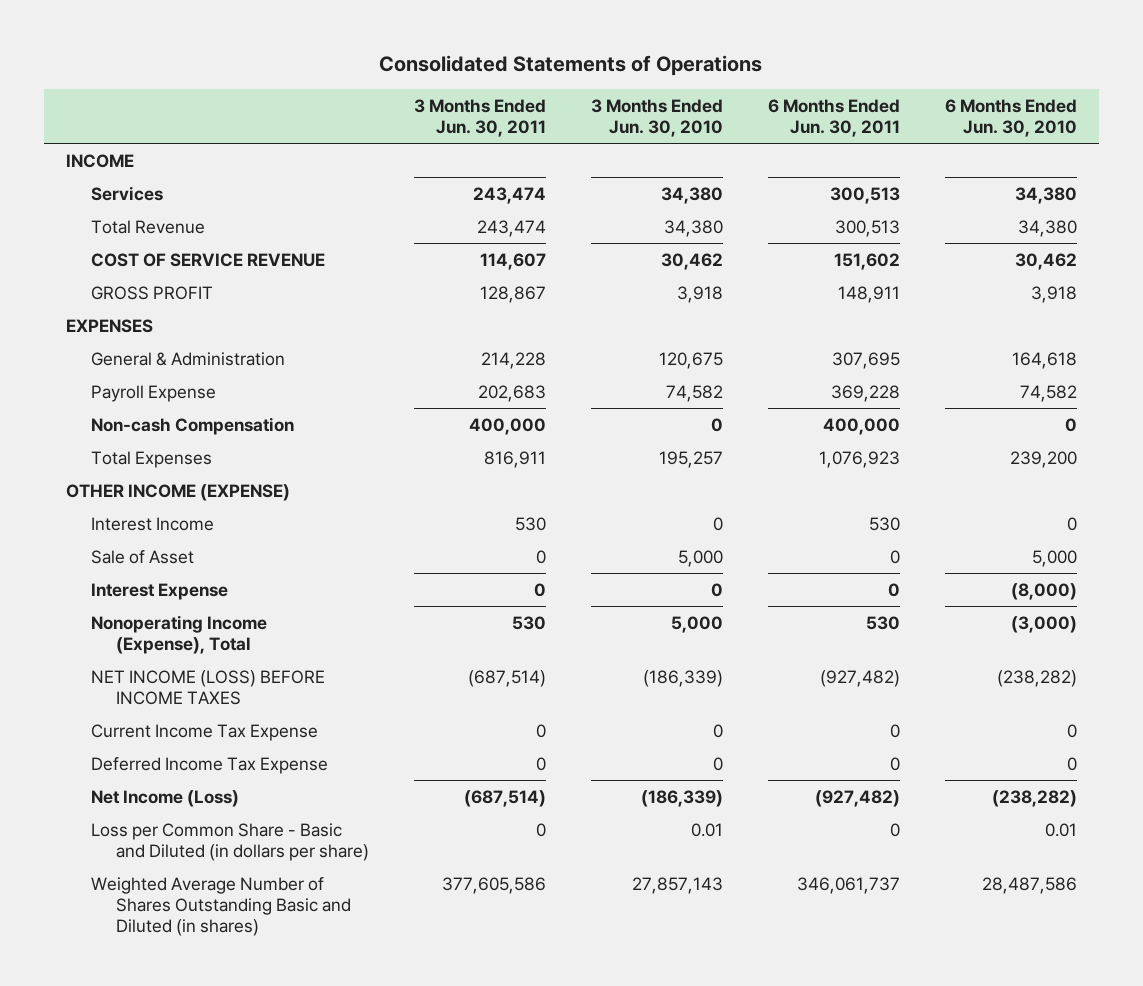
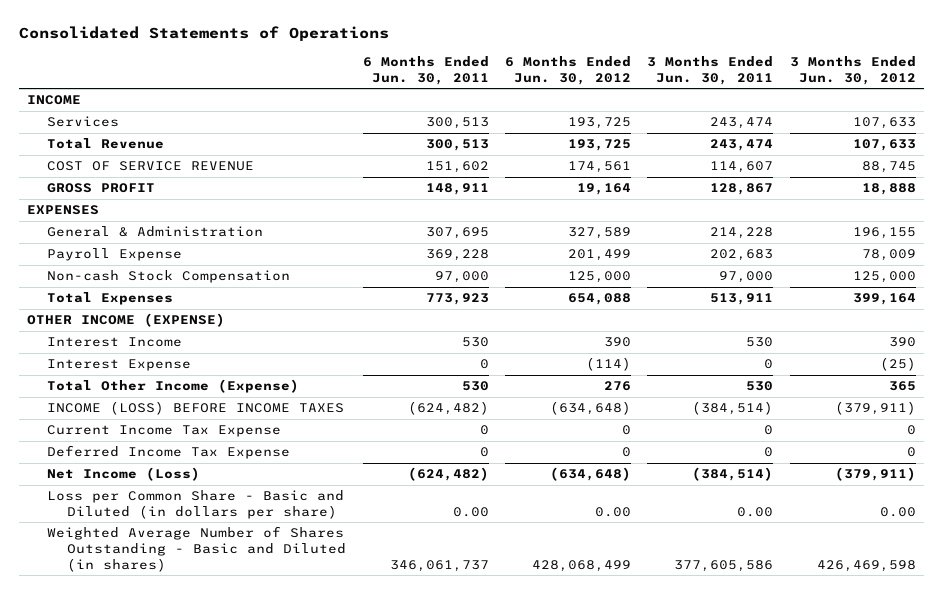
[590,98,723,137] 3 Months Ended Jun. 30, 2010 -> none
[944,98,1077,137] 6 Months Ended Jun. 30, 2010 -> none
none -> [504,56,631,86] 6 Months Ended Jun. 30, 2012
none -> [789,56,916,86] 3 Months Ended Jun. 30, 2012
[91,416,295,435] Non-cash Compensation -> [47,270,291,284] Non-cash Stock Compensation
[468,417,546,435] 400,000 -> [719,271,774,284] 97,000
[822,417,900,435] 400,000 -> [434,271,489,284] 97,000
[483,450,546,468] 816,911 -> [710,293,774,306] 513,911
[818,450,900,468] 1,076,923 -> [425,293,489,306] 773,923
[91,549,195,564] Sale of Asset -> none
[91,614,268,654] Nonoperating Income (Expense), Total -> [47,379,300,394] Total Other Income (Expense)
[91,669,326,705] NET INCOME (LOSS) BEFORE INCOME TAXES -> [47,401,345,416] INCOME (LOSS) BEFORE INCOME TAXES
[467,669,546,687] (687,514) -> [692,401,774,416] (384,514)
[819,669,900,687] (927,482) -> [407,401,489,416] (624,482)
[463,789,546,807] (687,514) -> [692,467,774,482] (384,514)
[814,789,900,807] (927,482) -> [407,467,489,482] (624,482)
[535,822,546,837] 0 -> [737,507,774,518] 0.00
[889,822,900,837] 0 -> [452,507,489,518] 0.00
[91,876,352,937] Weighted Average Number of Shares Outstanding Basic and Diluted (in shares) -> [47,526,347,572] Weighted Average Number of Shares Outstanding - Basic and Diluted (in shares)

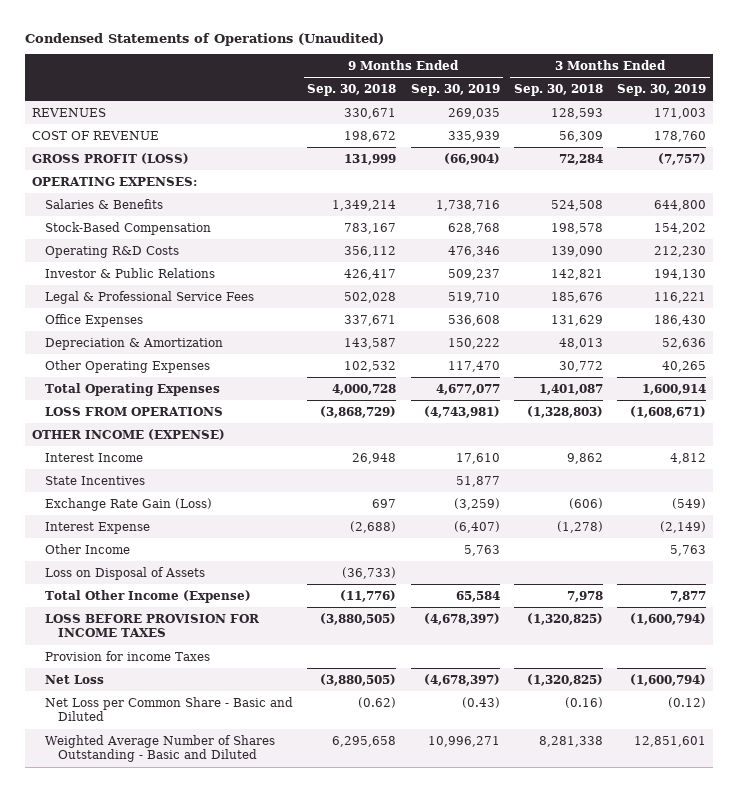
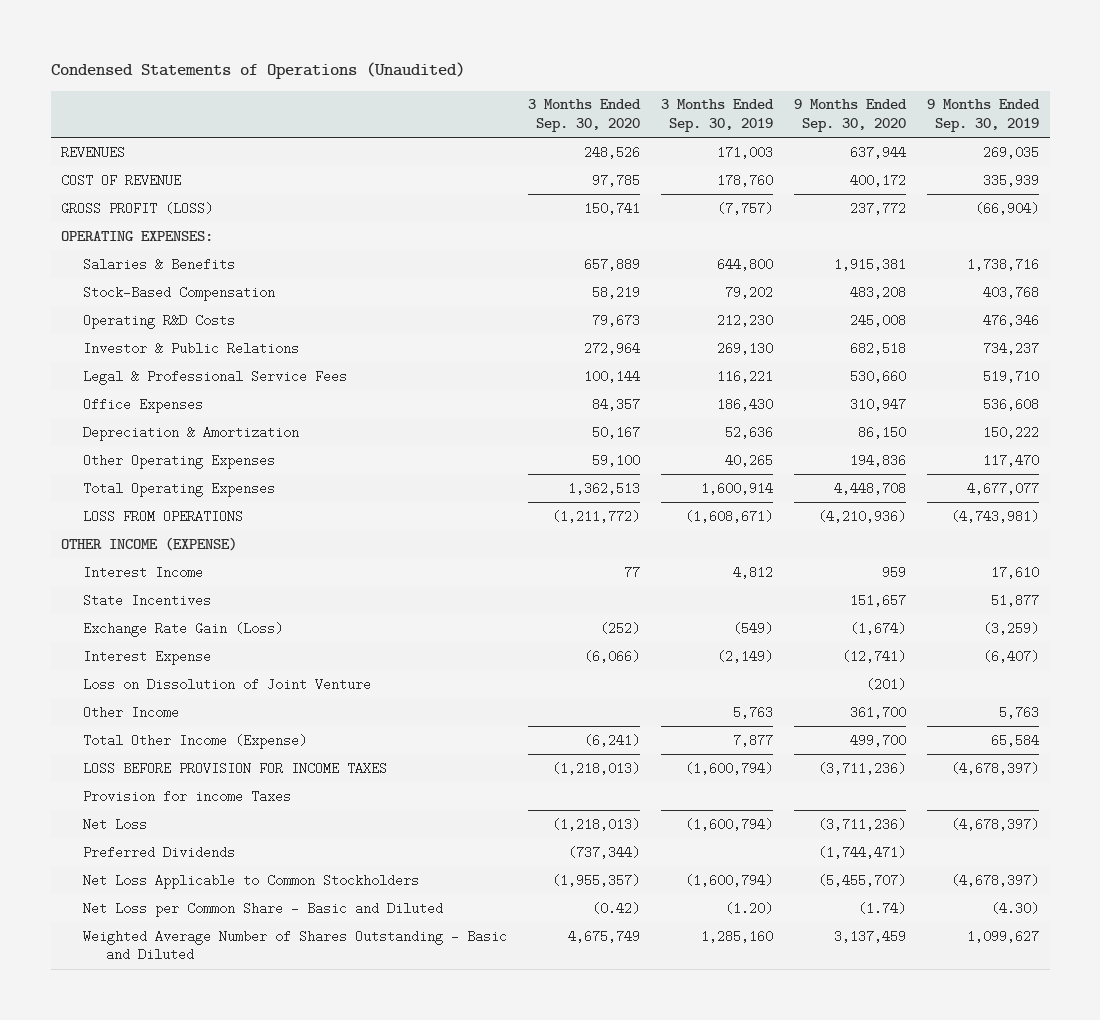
[307,83,397,96] Sep. 30, 2018 -> none
[513,83,603,96] Sep. 30, 2018 -> none
none -> [528,99,642,133] 3 Months Ended Sep. 30, 2020
none -> [794,99,908,133] 9 Months Ended Sep. 30, 2020
[447,222,500,234] 628,768 -> [983,285,1040,299] 403,768
[654,222,707,234] 154,202 -> [725,285,774,299] 79,202
[447,268,500,280] 509,237 -> [983,341,1040,355] 734,237
[654,268,707,280] 194,130 -> [717,341,774,355] 269,130
none -> [83,677,372,691] Loss on Dissolution of Joint Venture
[44,566,205,580] Loss on Disposal of Assets -> none
none -> [83,845,236,859] Preferred Dividends
none -> [83,873,420,889] Net Loss Applicable to Common Stockholders
[461,696,500,708] (0.43) -> [991,901,1040,915] (4.30)
[668,696,707,708] (0.12) -> [725,901,774,915] (1.20)
[427,735,500,747] 10,996,271 -> [967,929,1040,943] 1,099,627
[634,735,707,747] 12,851,601 -> [701,929,774,943] 1,285,160

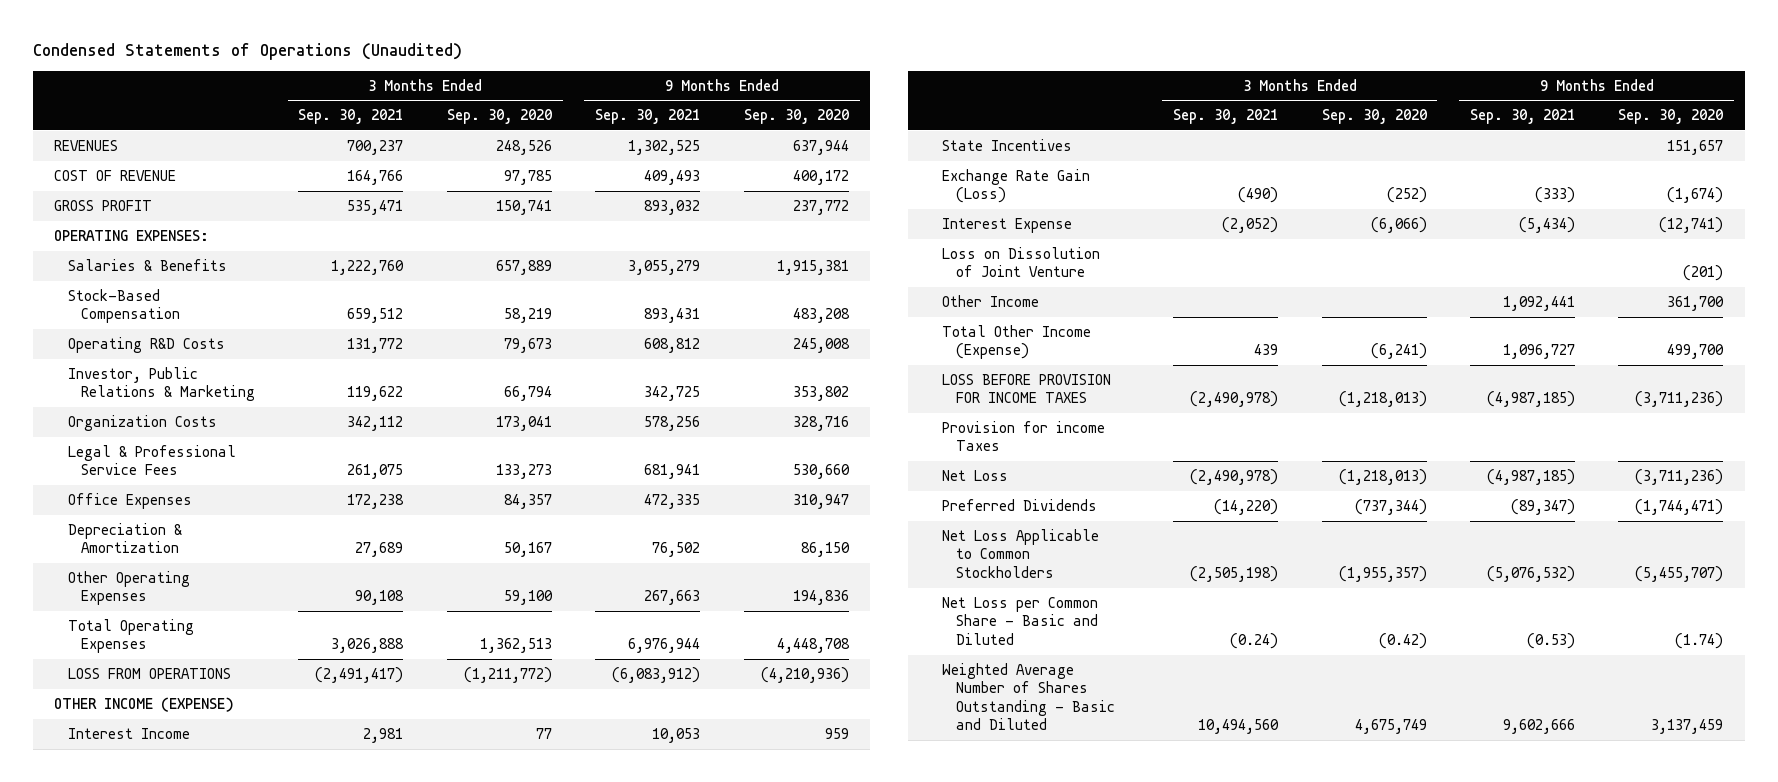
[661,99,775,133] 3 Months Ended Sep. 30, 2019 -> none
[927,99,1041,133] 9 Months Ended Sep. 30, 2019 -> none
none -> [298,109,404,125] Sep. 30, 2021
none -> [595,109,701,125] Sep. 30, 2021
[61,201,214,215] GROSS PROFIT (LOSS) -> [54,199,153,211] GROSS PROFIT
[83,341,300,355] Investor & Public Relations -> [67,366,255,402] Investor, Public Relations & Marketing
[584,341,641,355] 272,964 -> [503,386,552,402] 66,794
[850,341,907,355] 682,518 -> [792,386,849,402] 353,802
none -> [67,414,217,431] Organization Costs
[584,369,641,383] 100,144 -> [495,464,552,480] 133,273

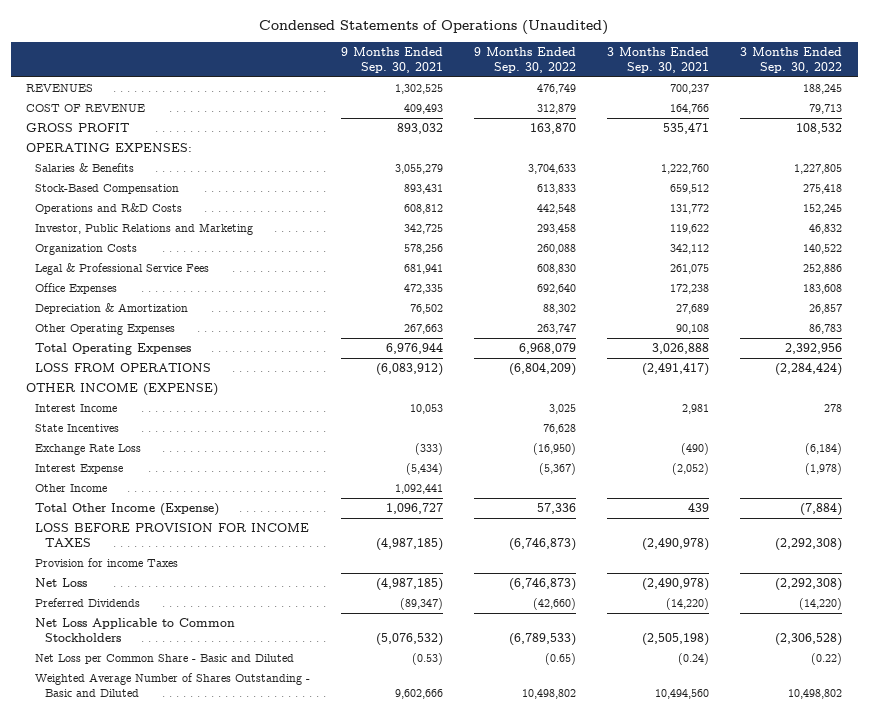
[446,109,552,125] Sep. 30, 2020 -> none
[743,109,849,125] Sep. 30, 2020 -> none
none -> [474,47,577,74] 9 Months Ended Sep. 30, 2022
none -> [740,47,843,74] 3 Months Ended Sep. 30, 2022
[67,336,225,353] Operating R&D Costs -> [35,203,183,215] Operations and R&D Costs
[67,366,255,402] Investor, Public Relations & Marketing -> [35,223,254,236] Investor, Public Relations and Marketing
[942,168,1091,204] Exchange Rate Gain (Loss) -> [35,444,142,456] Exchange Rate Loss
[942,246,1101,278] Loss on Dissolution of Joint Venture -> none

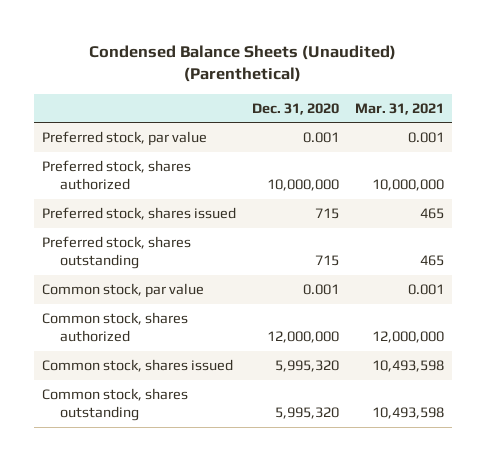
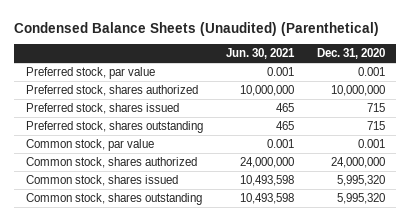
[355,102,445,115] Mar. 31, 2021 -> none
none -> [225,48,295,60] Jun. 30, 2021
[267,331,340,344] 12,000,000 -> [330,157,385,169] 24,000,000

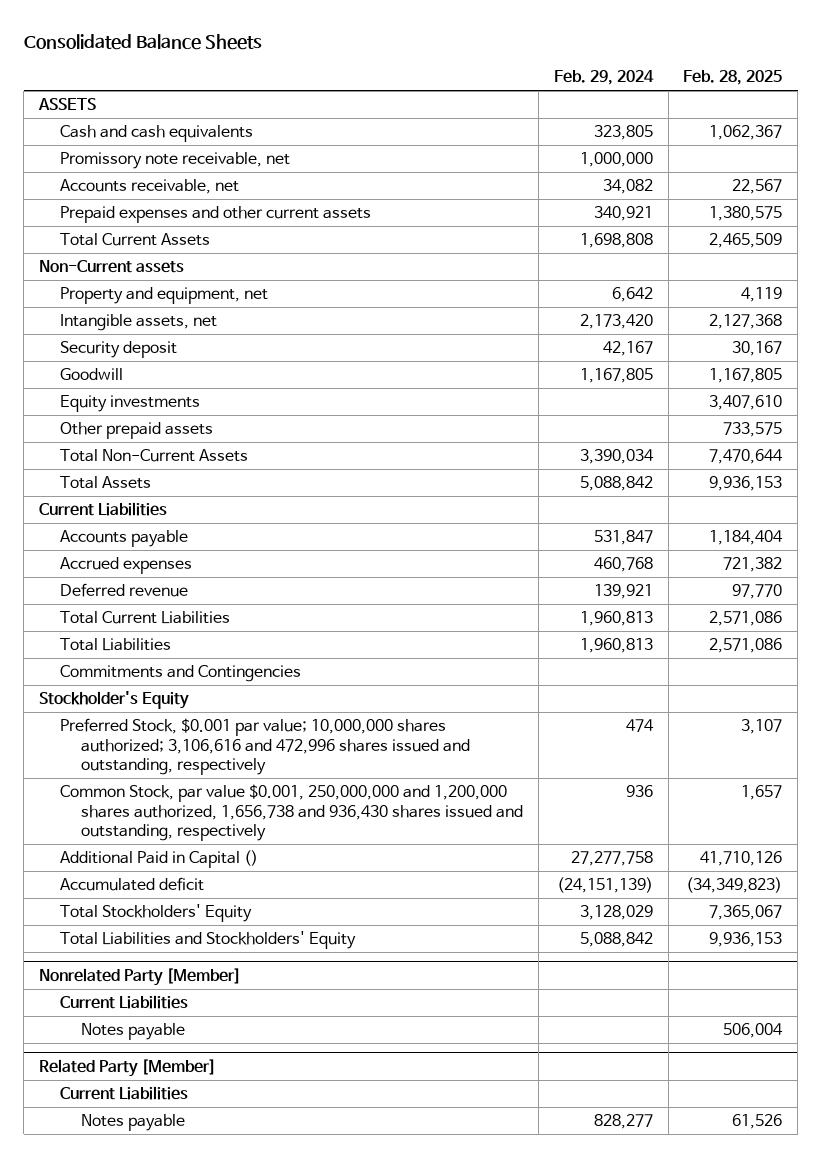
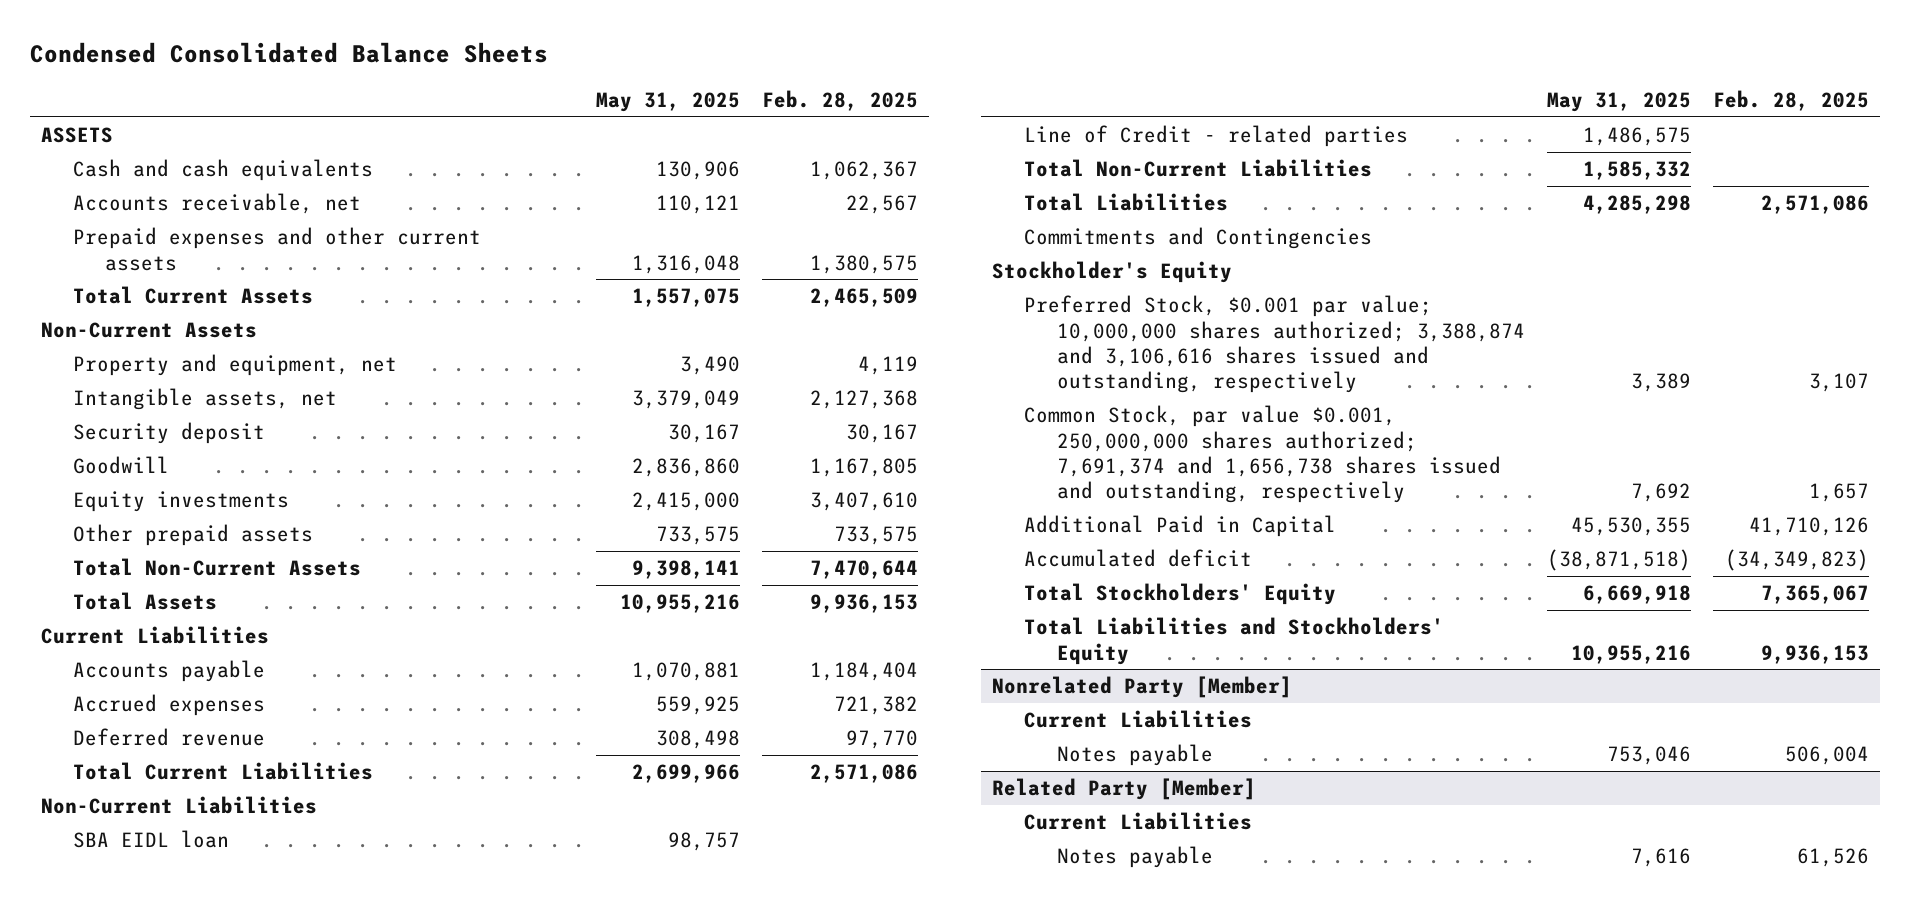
[23,33,262,50] Consolidated Balance Sheets -> [29,42,548,64] Condensed Consolidated Balance Sheets
[553,70,654,86] Feb. 29, 2024 -> none
none -> [595,92,740,113] May 31, 2025
[60,151,291,169] Promissory note receivable, net -> none
[39,259,185,273] Non-Current assets -> [40,322,257,339] Non-Current Assets
none -> [40,796,317,815] Non-Current Liabilities
none -> [73,830,230,849] SBA EIDL loan
none -> [1024,125,1409,148] Line of Credit - related parties
none -> [1024,159,1373,178] Total Non-Current Liabilities
[60,717,470,776] Preferred Stock, $0.001 par value; 10,000,000 shares authorized; 3,106,616 and 472,996 shares issued and outstanding, respectively -> [1024,295,1525,394] Preferred Stock, $0.001 par value; 10,000,000 shares authorized; 3,388,874 and 3,106,616 shares issued and outstanding, respectively
[60,783,523,842] Common Stock, par value $0.001, 250,000,000 and 1,200,000 shares authorized, 1,656,738 and 936,430 shares issued and outstanding, respectively -> [1024,405,1501,504] Common Stock, par value $0.001, 250,000,000 shares authorized; 7,691,374 and 1,656,738 shares issued and outstanding, respectively
[60,849,259,868] Additional Paid in Capital () -> [1024,515,1337,538] Additional Paid in Capital

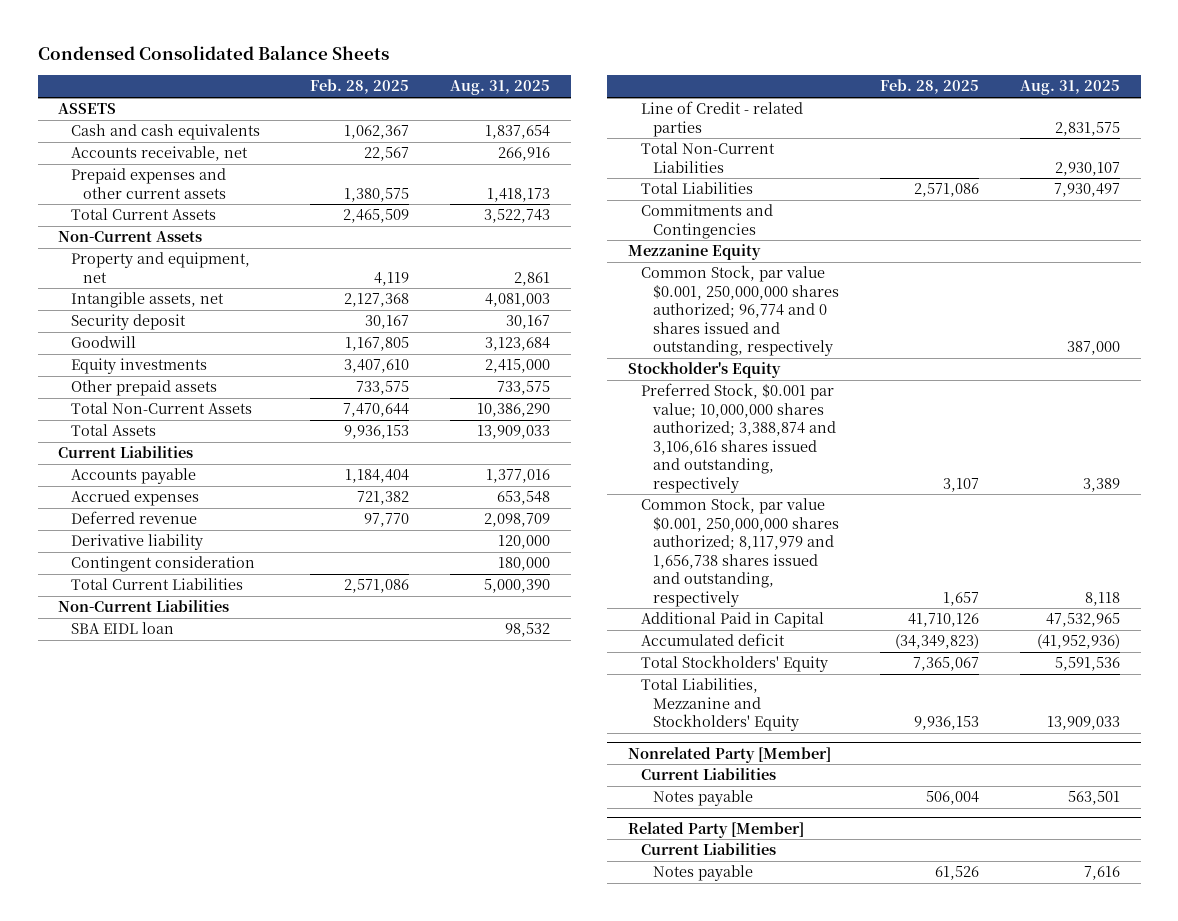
[595,92,740,113] May 31, 2025 -> none
none -> [450,80,551,96] Aug. 31, 2025
none -> [70,534,203,551] Derivative liability
none -> [70,556,255,573] Contingent consideration
none -> [627,244,761,261] Mezzanine Equity
none -> [640,265,840,357] Common Stock, par value $0.001, 250,000,000 shares authorized; 96,774 and 0 shares issued and outstanding, respectively
[1024,405,1501,504] Common Stock, par value $0.001, 250,000,000 shares authorized; 7,691,374 and 1,656,738 shares issued and outstanding, respectively -> [640,497,840,607] Common Stock, par value $0.001, 250,000,000 shares authorized; 8,117,979 and 1,656,738 shares issued and outstanding, respectively
[1024,617,1445,665] Total Liabilities and Stockholders' Equity -> [640,678,800,732] Total Liabilities, Mezzanine and Stockholders' Equity

